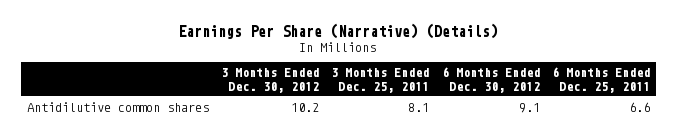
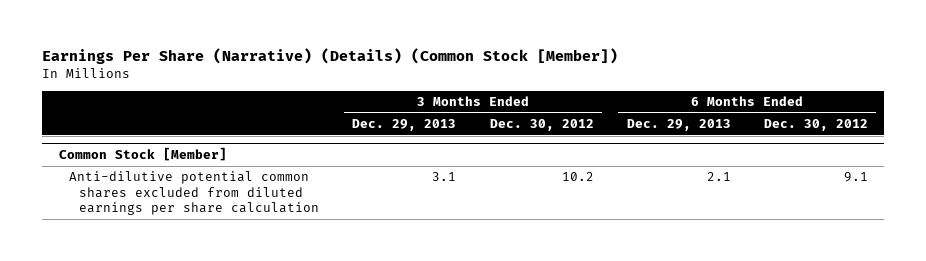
[178,23,499,40] Earnings Per Share (Narrative) (Details) -> [42,48,619,65] Earnings Per Share (Narrative) (Details) (Common Stock [Member])
[331,68,430,94] 3 Months Ended Dec. 25, 2011 -> none
[552,67,651,94] 6 Months Ended Dec. 25, 2011 -> none
none -> [352,119,457,132] Dec. 29, 2013
none -> [626,119,731,132] Dec. 29, 2013
none -> [58,147,227,162] Common Stock [Member]
[26,101,209,112] Antidilutive common shares -> [68,171,320,215] Anti-dilutive potential common shares excluded from diluted earnings per share calculation

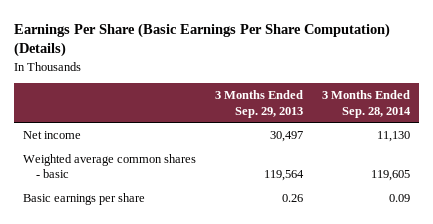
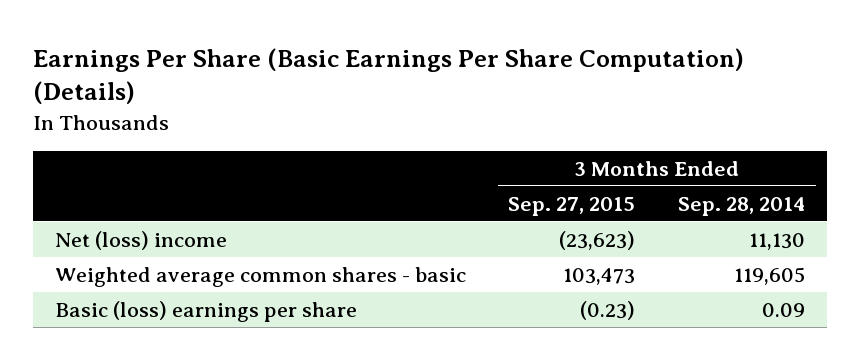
[214,90,303,118] 3 Months Ended Sep. 29, 2013 -> none
none -> [508,196,636,216] Sep. 27, 2015
[23,131,82,140] Net income -> [54,230,227,250] Net (loss) income
[23,193,146,206] Basic earnings per share -> [54,300,357,322] Basic (loss) earnings per share

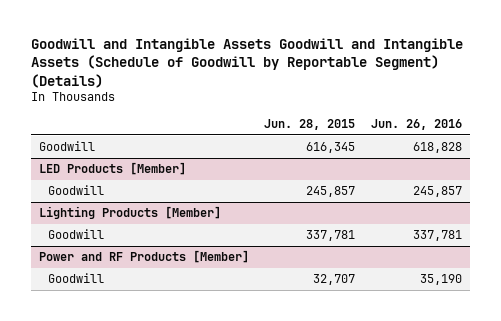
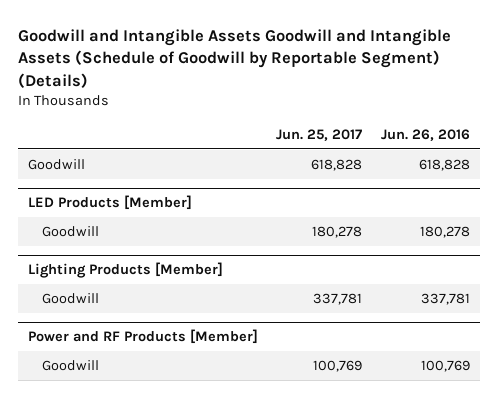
[264,119,356,131] Jun. 28, 2015 -> none
none -> [276,128,363,141] Jun. 25, 2017
[412,186,462,198] 245,857 -> [420,225,471,238] 180,278
[419,274,462,286] 35,190 -> [421,359,471,372] 100,769

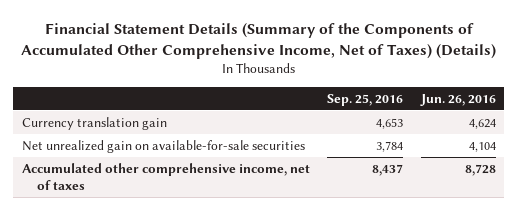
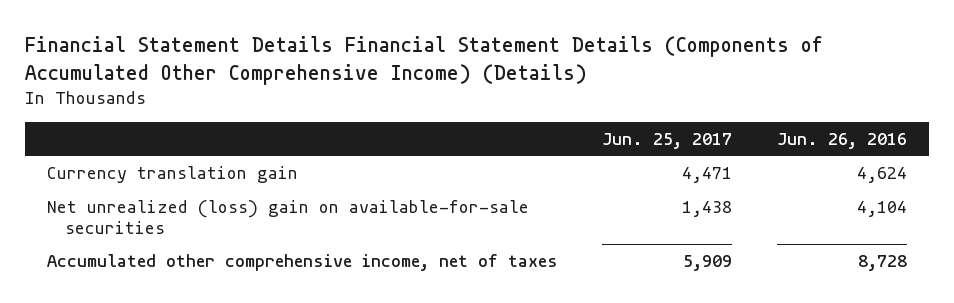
[20,23,496,60] Financial Statement Details (Summary of the Components of Accumulated Other Comprehensive Income, Net of Taxes) (Details) -> [24,36,823,85] Financial Statement Details Financial Statement Details (Components of Accumulated Other Comprehensive Income) (Details)
[327,93,404,106] Sep. 25, 2016 -> none
none -> [602,132,733,149] Jun. 25, 2017
[21,139,305,153] Net unrealized gain on available-for-sale securities -> [46,199,529,234] Net unrealized (loss) gain on available-for-sale securities

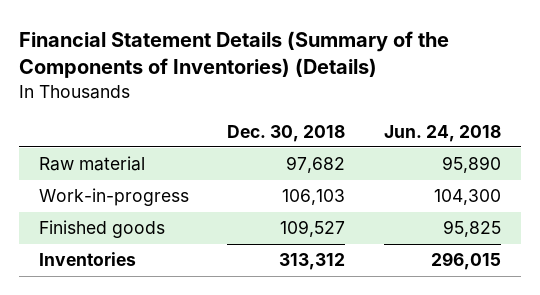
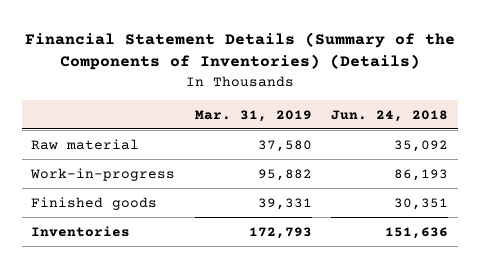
[227,124,346,142] Dec. 30, 2018 -> none
none -> [194,109,312,122] Mar. 31, 2019
[442,156,502,174] 95,890 -> [394,139,449,152] 35,092
[434,189,502,206] 104,300 -> [394,168,449,181] 86,193
[443,220,502,238] 95,825 -> [394,197,449,210] 30,351
[431,252,502,271] 296,015 -> [385,226,449,239] 151,636

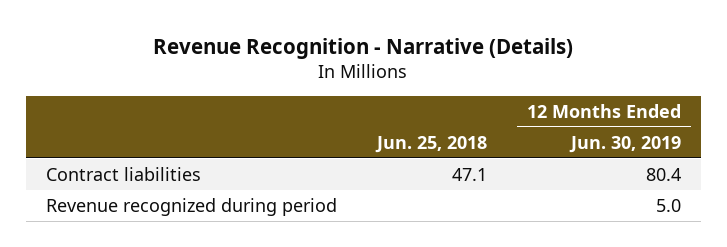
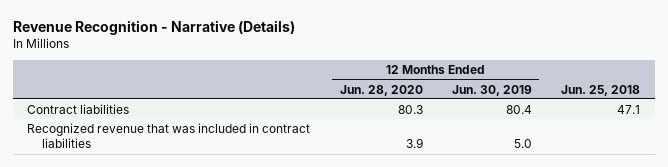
none -> [339,84,423,96] Jun. 28, 2020
[45,197,337,216] Revenue recognized during period -> [27,123,311,149] Recognized revenue that was included in contract liabilities

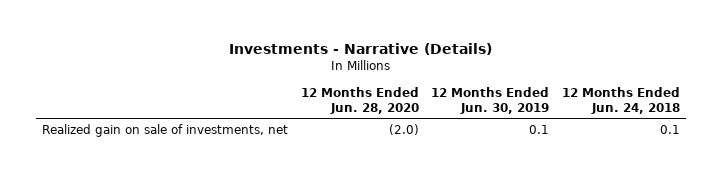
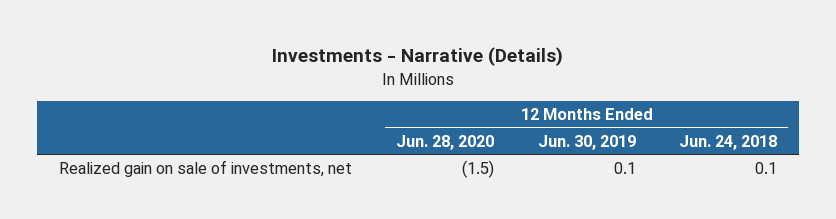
[388,124,419,136] (2.0) -> [461,160,494,179] (1.5)

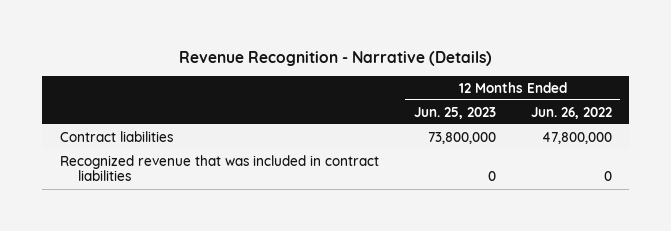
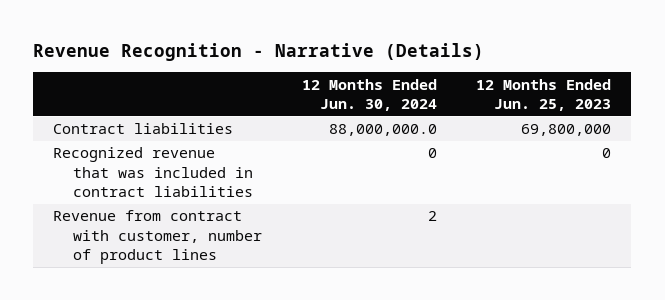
[530,106,612,119] Jun. 26, 2022 -> none
none -> [301,78,437,112] 12 Months Ended Jun. 30, 2024
[427,131,496,144] 73,800,000 -> [521,124,612,137] 69,800,000
none -> [53,210,262,265] Revenue from contract with customer, number of product lines

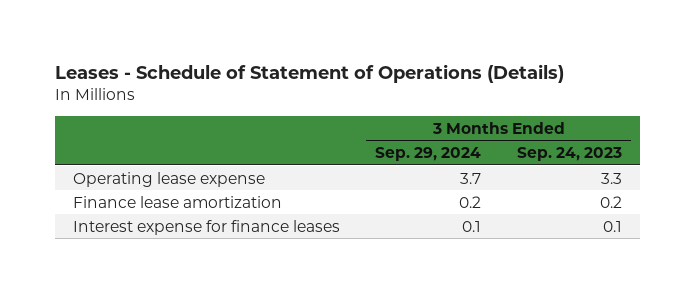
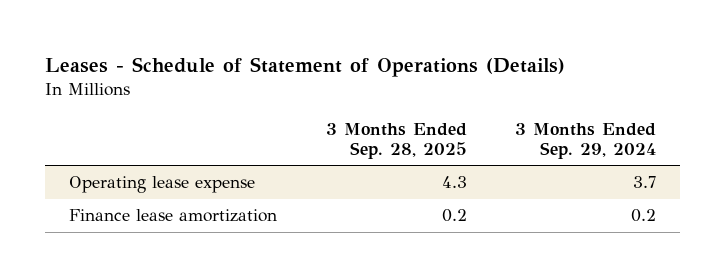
[517,147,623,162] Sep. 24, 2023 -> none
none -> [325,122,467,159] 3 Months Ended Sep. 28, 2025
[72,219,340,235] Interest expense for finance leases -> none

